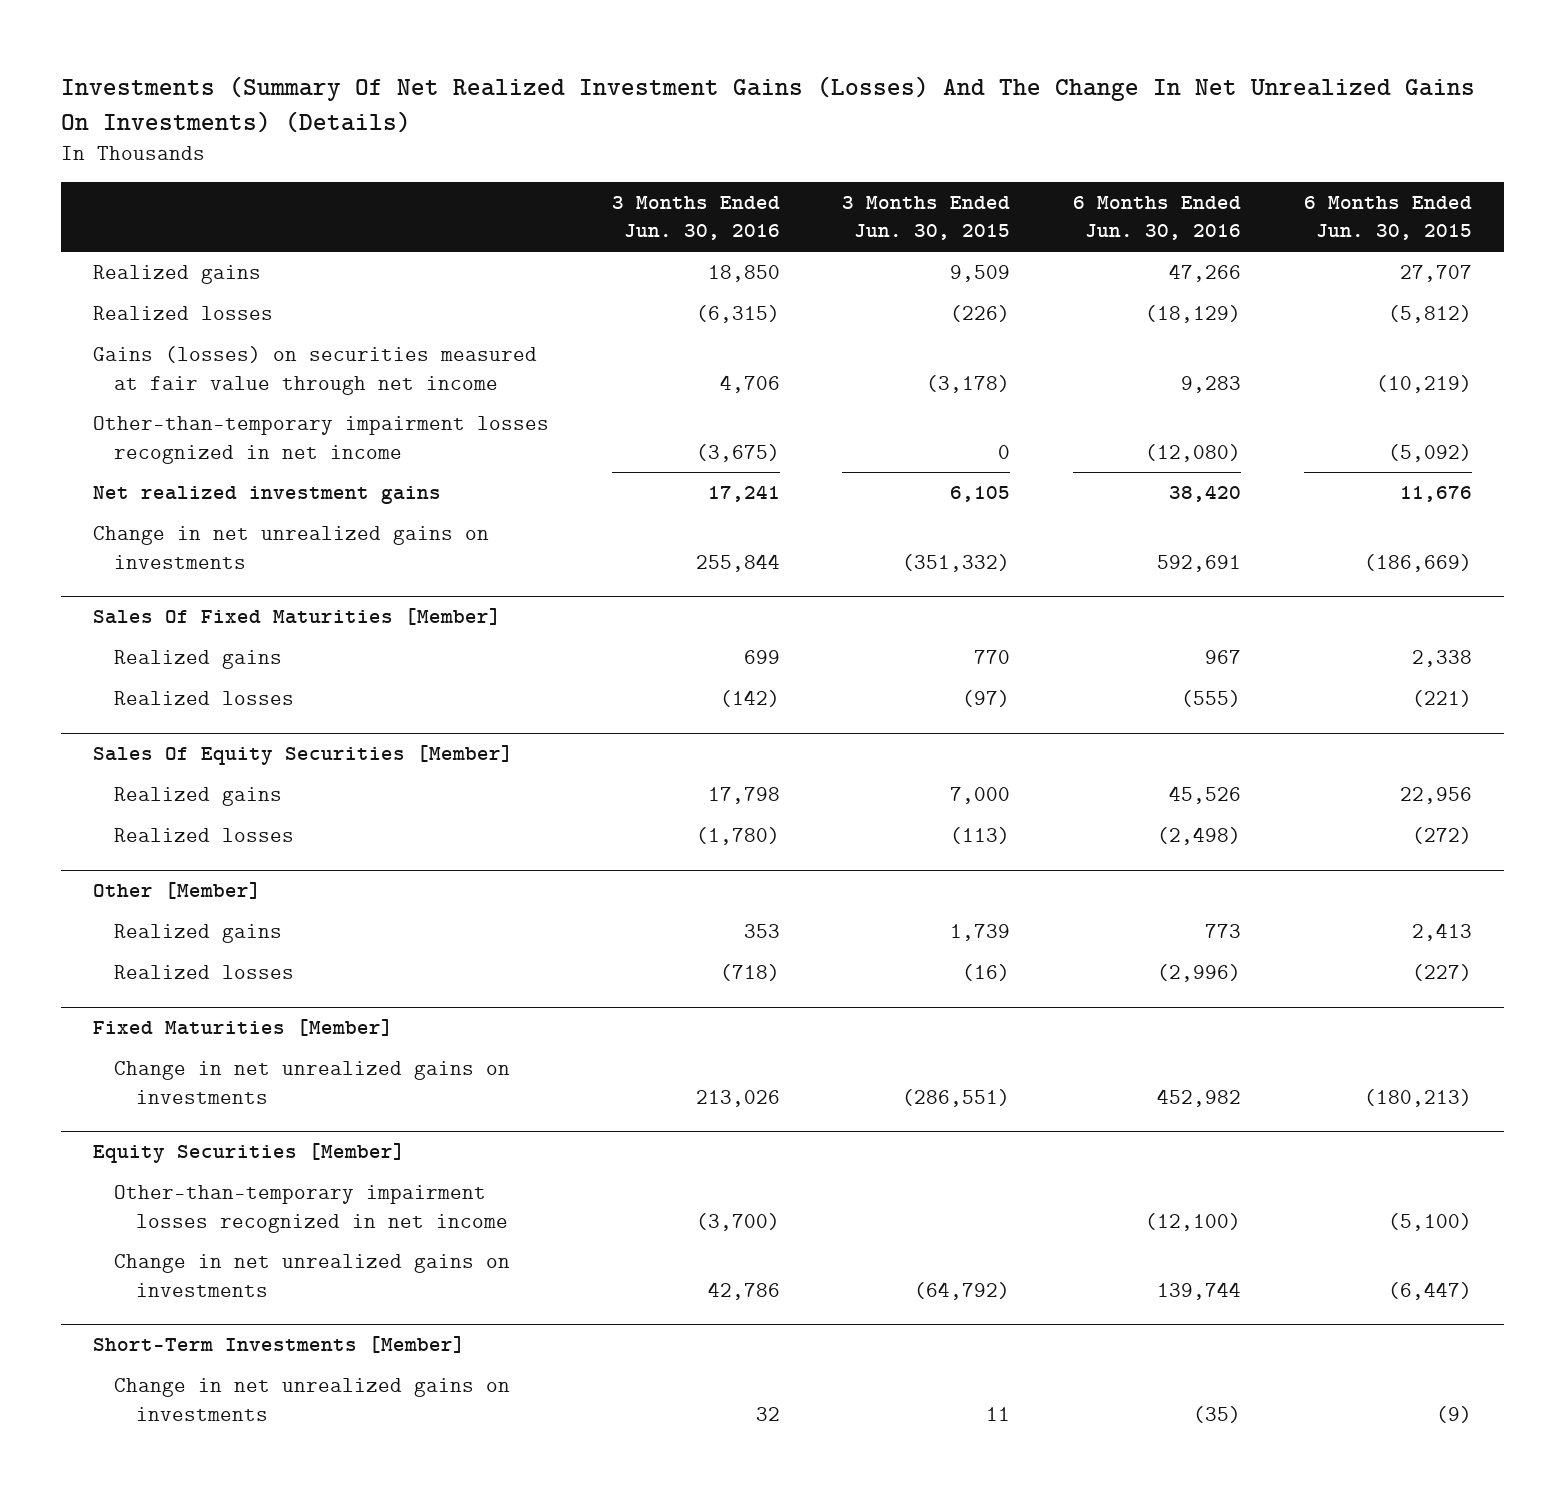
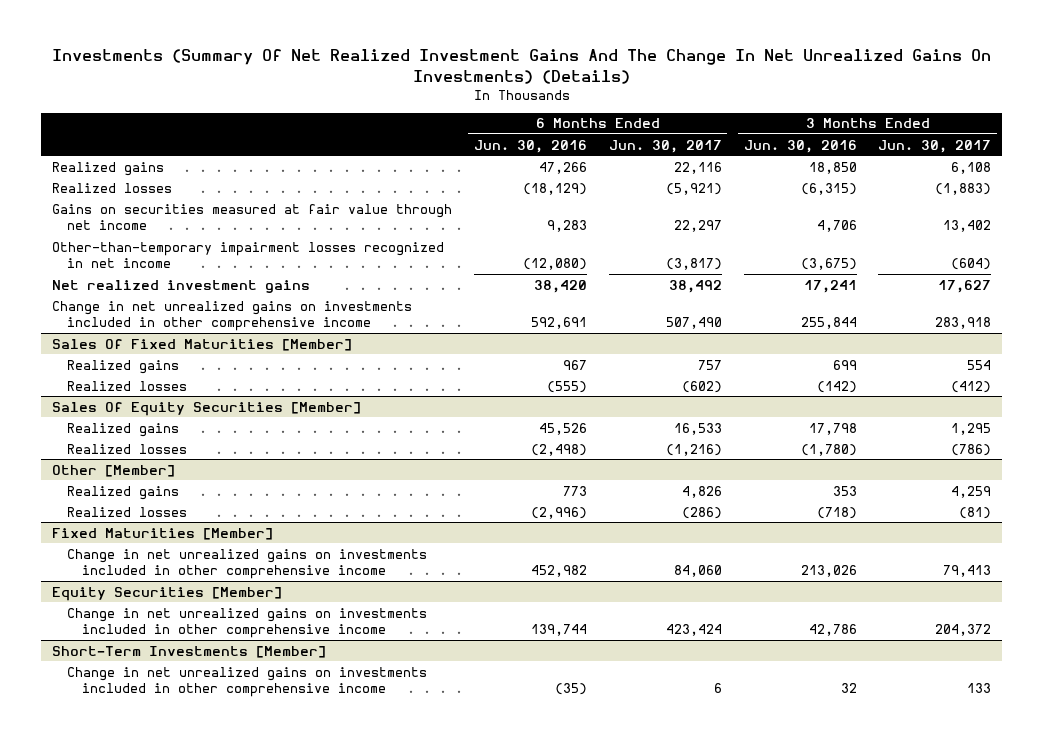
[61,76,1476,133] Investments (Summary Of Net Realized Investment Gains (Losses) And The Change In Net Unrealized Gains On Investments) (Details) -> [51,49,991,84] Investments (Summary Of Net Realized Investment Gains And The Change In Net Unrealized Gains On Investments) (Details)
[842,196,1011,241] 3 Months Ended Jun. 30, 2015 -> none
[1304,196,1473,241] 6 Months Ended Jun. 30, 2015 -> none
none -> [608,139,722,153] Jun. 30, 2017
none -> [878,139,992,153] Jun. 30, 2017
[92,346,537,395] Gains (losses) on securities measured at fair value through net income -> [52,203,453,231] Gains on securities measured at fair value through net income
[92,526,489,569] Change in net unrealized gains on investments -> [52,300,413,332] Change in net unrealized gains on investments included in other comprehensive income
[114,1061,511,1104] Change in net unrealized gains on investments -> [66,548,427,580] Change in net unrealized gains on investments included in other comprehensive income
[114,1185,508,1233] Other-than-temporary impairment losses recognized in net income -> none
[114,1254,511,1297] Change in net unrealized gains on investments -> [66,607,427,639] Change in net unrealized gains on investments included in other comprehensive income
[114,1378,511,1421] Change in net unrealized gains on investments -> [66,666,427,698] Change in net unrealized gains on investments included in other comprehensive income

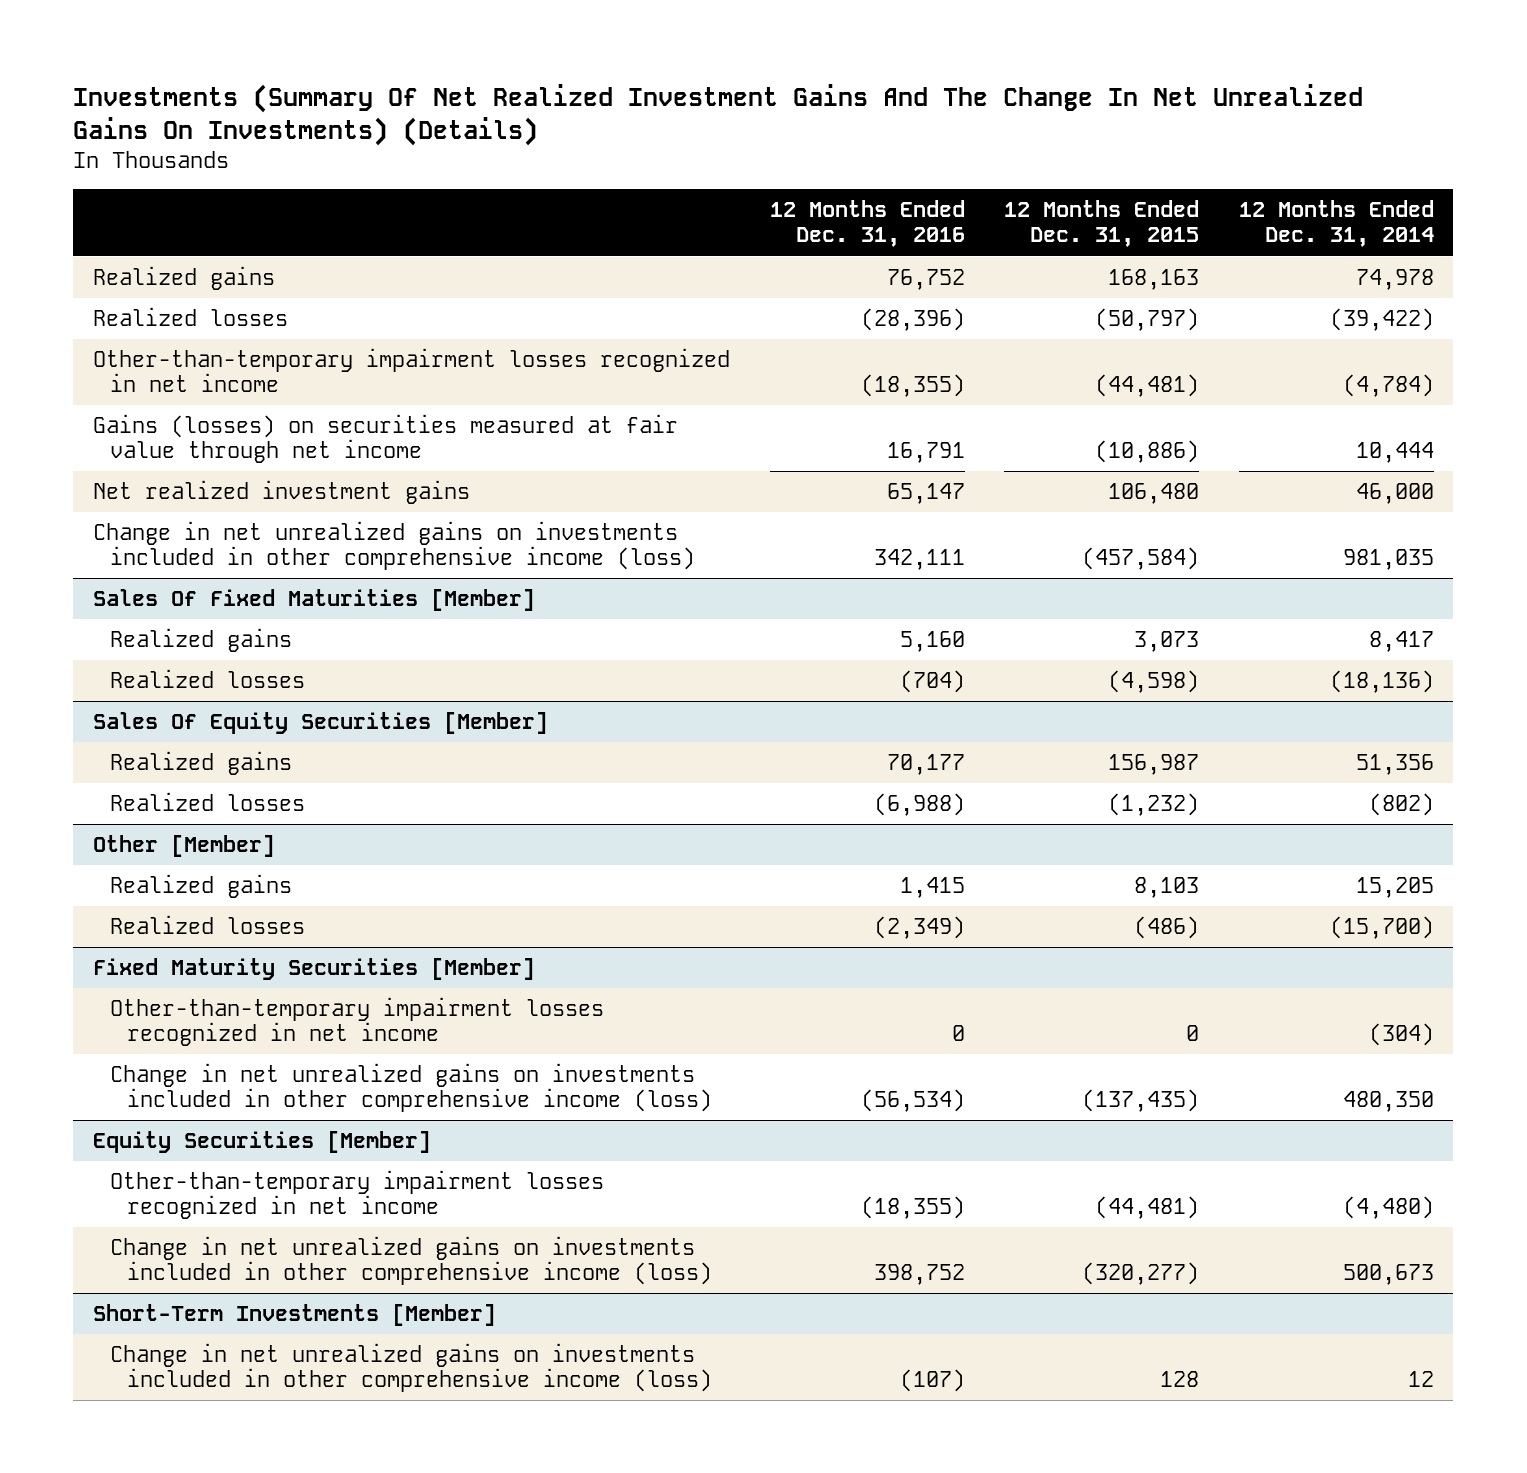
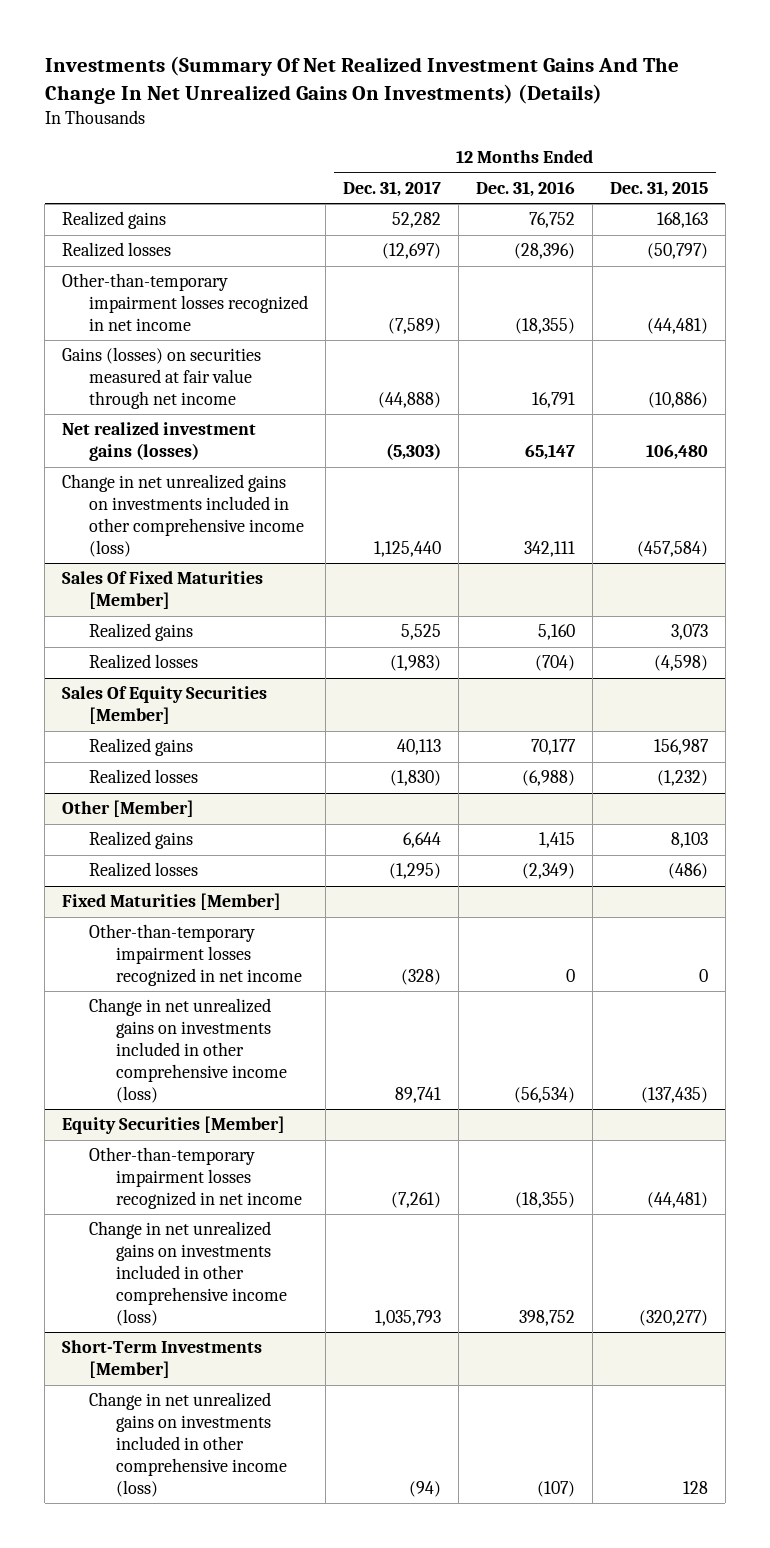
[1238,200,1434,248] 12 Months Ended Dec. 31, 2014 -> none
none -> [342,180,441,197] Dec. 31, 2017
[93,480,471,505] Net realized investment gains -> [62,422,257,462] Net realized investment gains (losses)
[93,958,536,981] Fixed Maturity Securities [Member] -> [62,893,282,911] Fixed Maturities [Member]

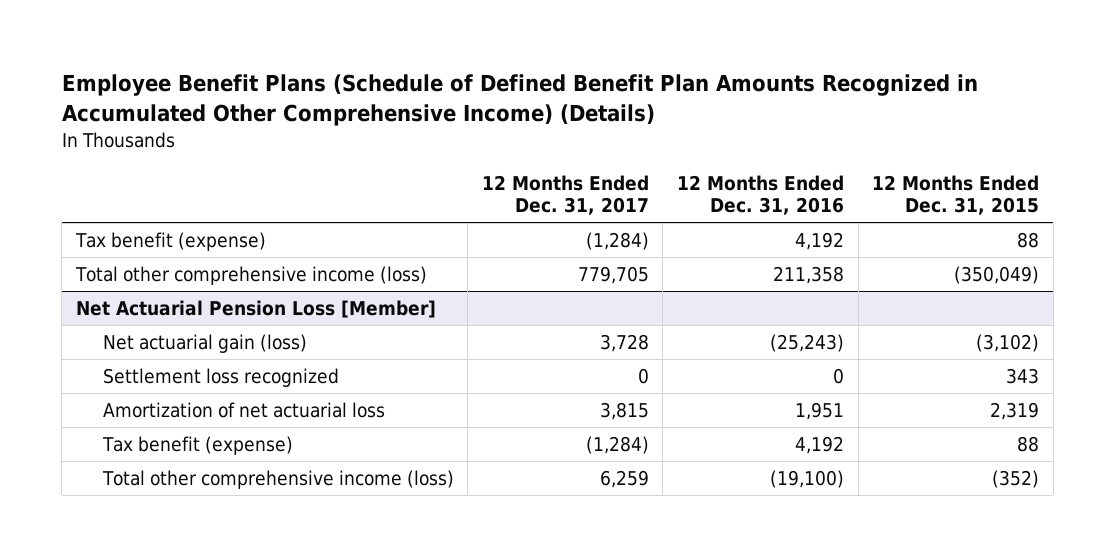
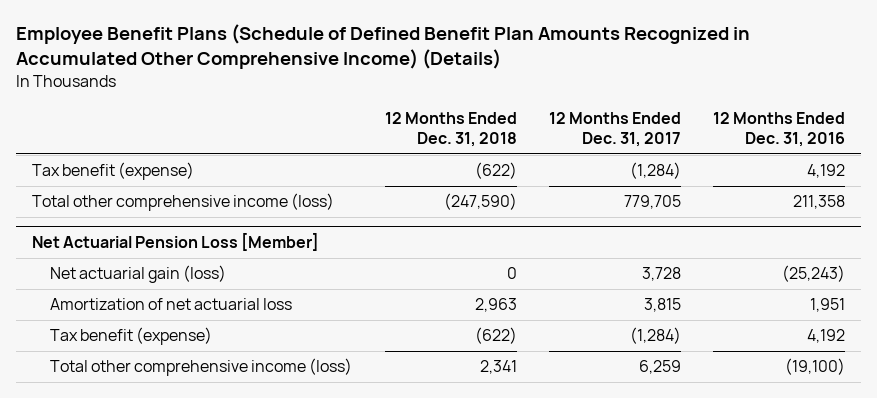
[872,174,1040,216] 12 Months Ended Dec. 31, 2015 -> none
none -> [384,112,517,148] 12 Months Ended Dec. 31, 2018
[102,367,339,387] Settlement loss recognized -> none

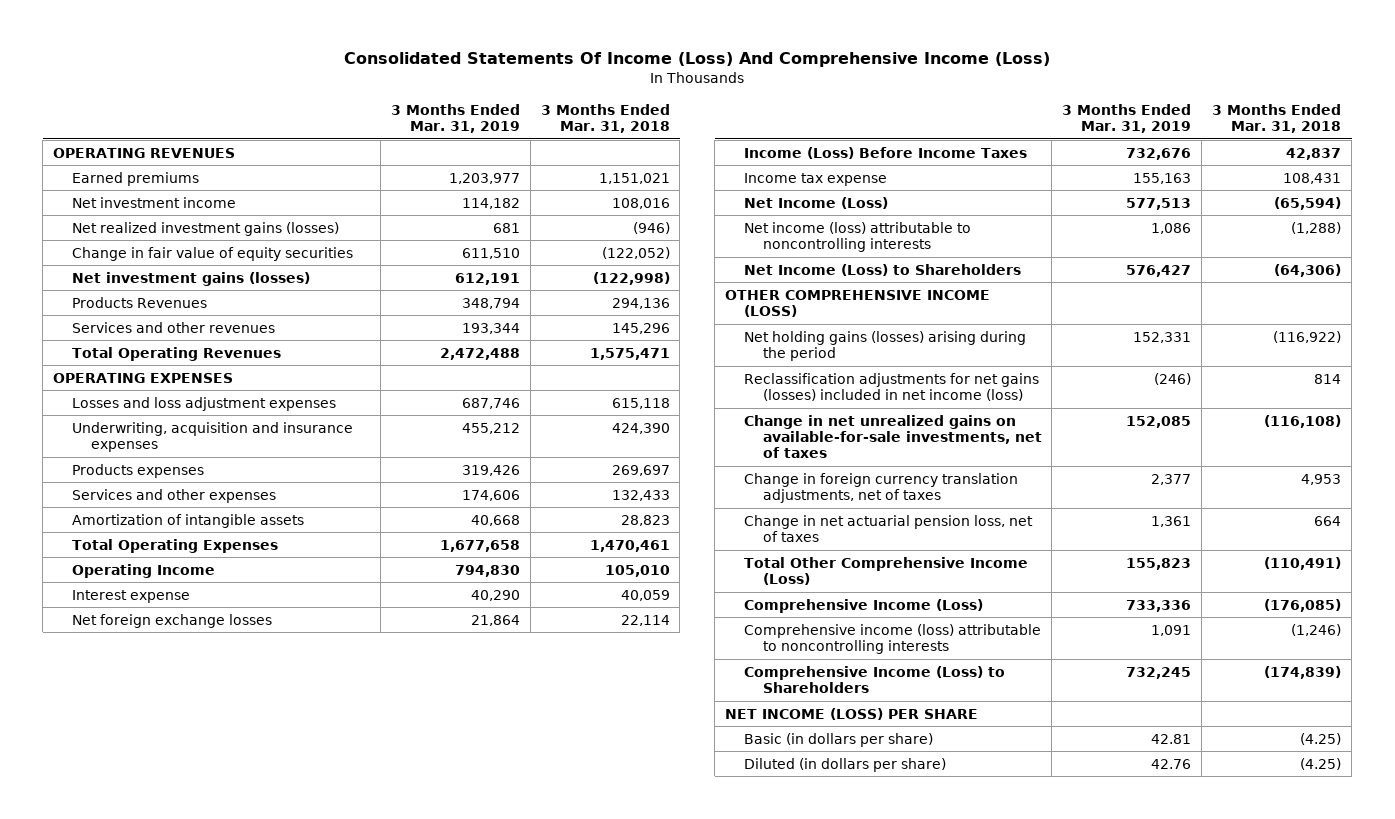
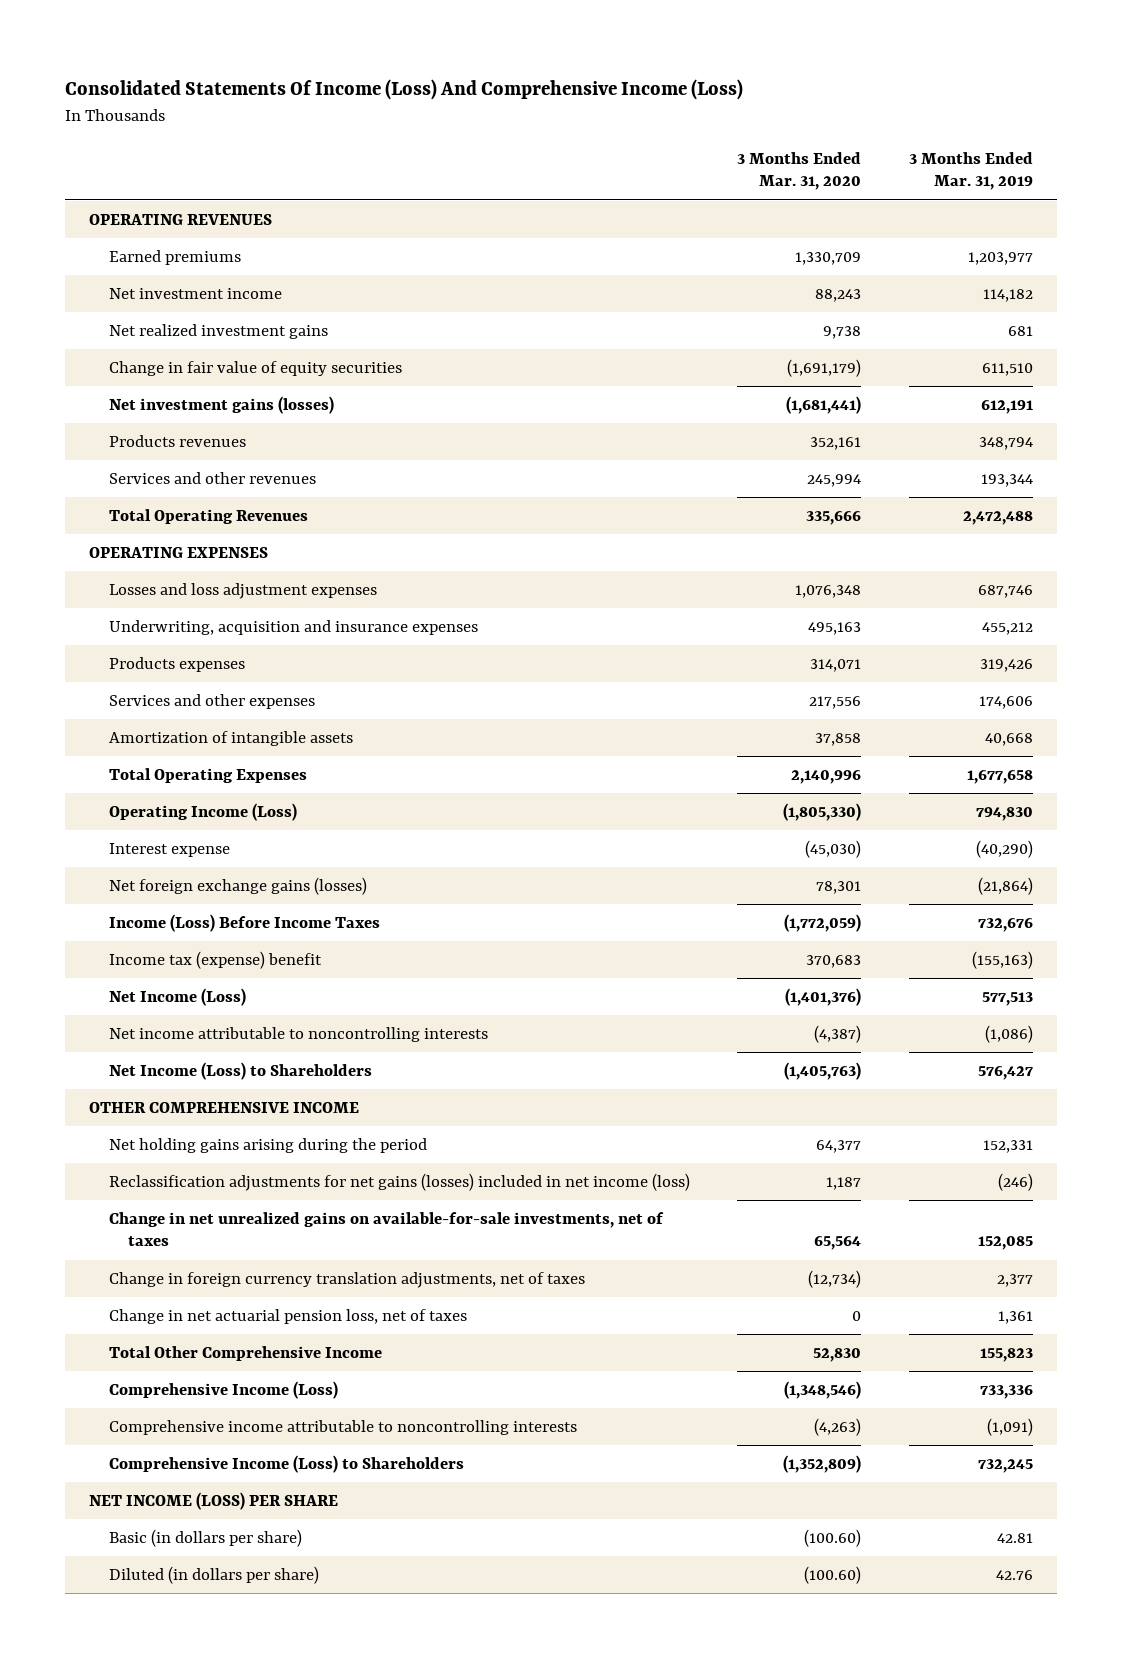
[540,103,670,133] 3 Months Ended Mar. 31, 2018 -> none
none -> [737,152,862,191] 3 Months Ended Mar. 31, 2020
[71,221,339,236] Net realized investment gains (losses) -> [108,324,328,340] Net realized investment gains
[71,296,207,308] Products Revenues -> [108,435,246,448] Products revenues
[71,563,215,578] Operating Income -> [108,803,297,822] Operating Income (Loss)
[470,589,520,601] 40,290 -> [976,840,1034,859] (40,290)
[71,613,272,628] Net foreign exchange losses -> [108,877,367,896] Net foreign exchange gains (losses)
[470,614,520,626] 21,864 -> [978,877,1034,896] (21,864)
[743,172,887,186] Income tax expense -> [108,951,322,970] Income tax (expense) benefit
[1133,172,1192,184] 155,163 -> [972,951,1034,970] (155,163)
[743,221,971,252] Net income (loss) attributable to noncontrolling interests -> [108,1027,488,1043] Net income attributable to noncontrolling interests
[1151,222,1192,234] 1,086 -> [985,1025,1034,1044] (1,086)
[725,289,991,317] OTHER COMPREHENSIVE INCOME (LOSS) -> [89,1102,360,1114] OTHER COMPREHENSIVE INCOME
[743,330,1026,361] Net holding gains (losses) arising during the period -> [108,1138,427,1154] Net holding gains arising during the period
[743,556,1028,585] Total Other Comprehensive Income (Loss) -> [108,1346,382,1362] Total Other Comprehensive Income
[743,623,1041,654] Comprehensive income (loss) attributable to noncontrolling interests -> [108,1420,577,1436] Comprehensive income attributable to noncontrolling interests
[1151,624,1192,636] 1,091 -> [987,1418,1034,1437] (1,091)

